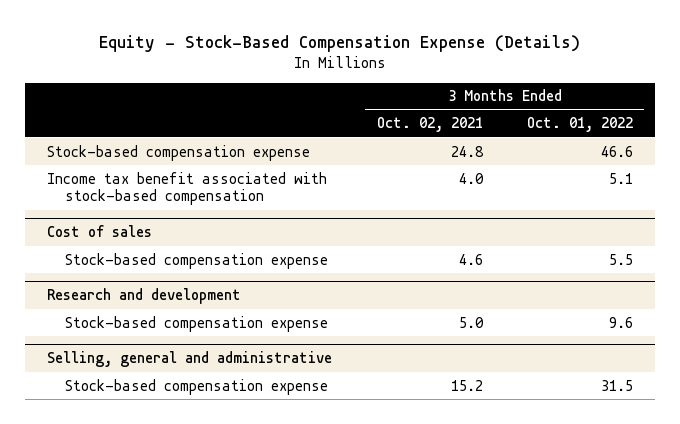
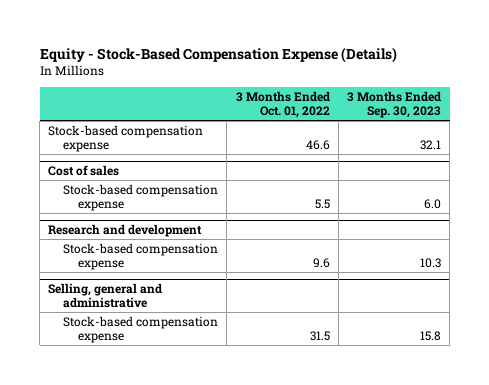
[376,117,483,133] Oct. 02, 2021 -> none
none -> [346,90,441,119] 3 Months Ended Sep. 30, 2023
[47,171,328,206] Income tax benefit associated with stock-based compensation -> none

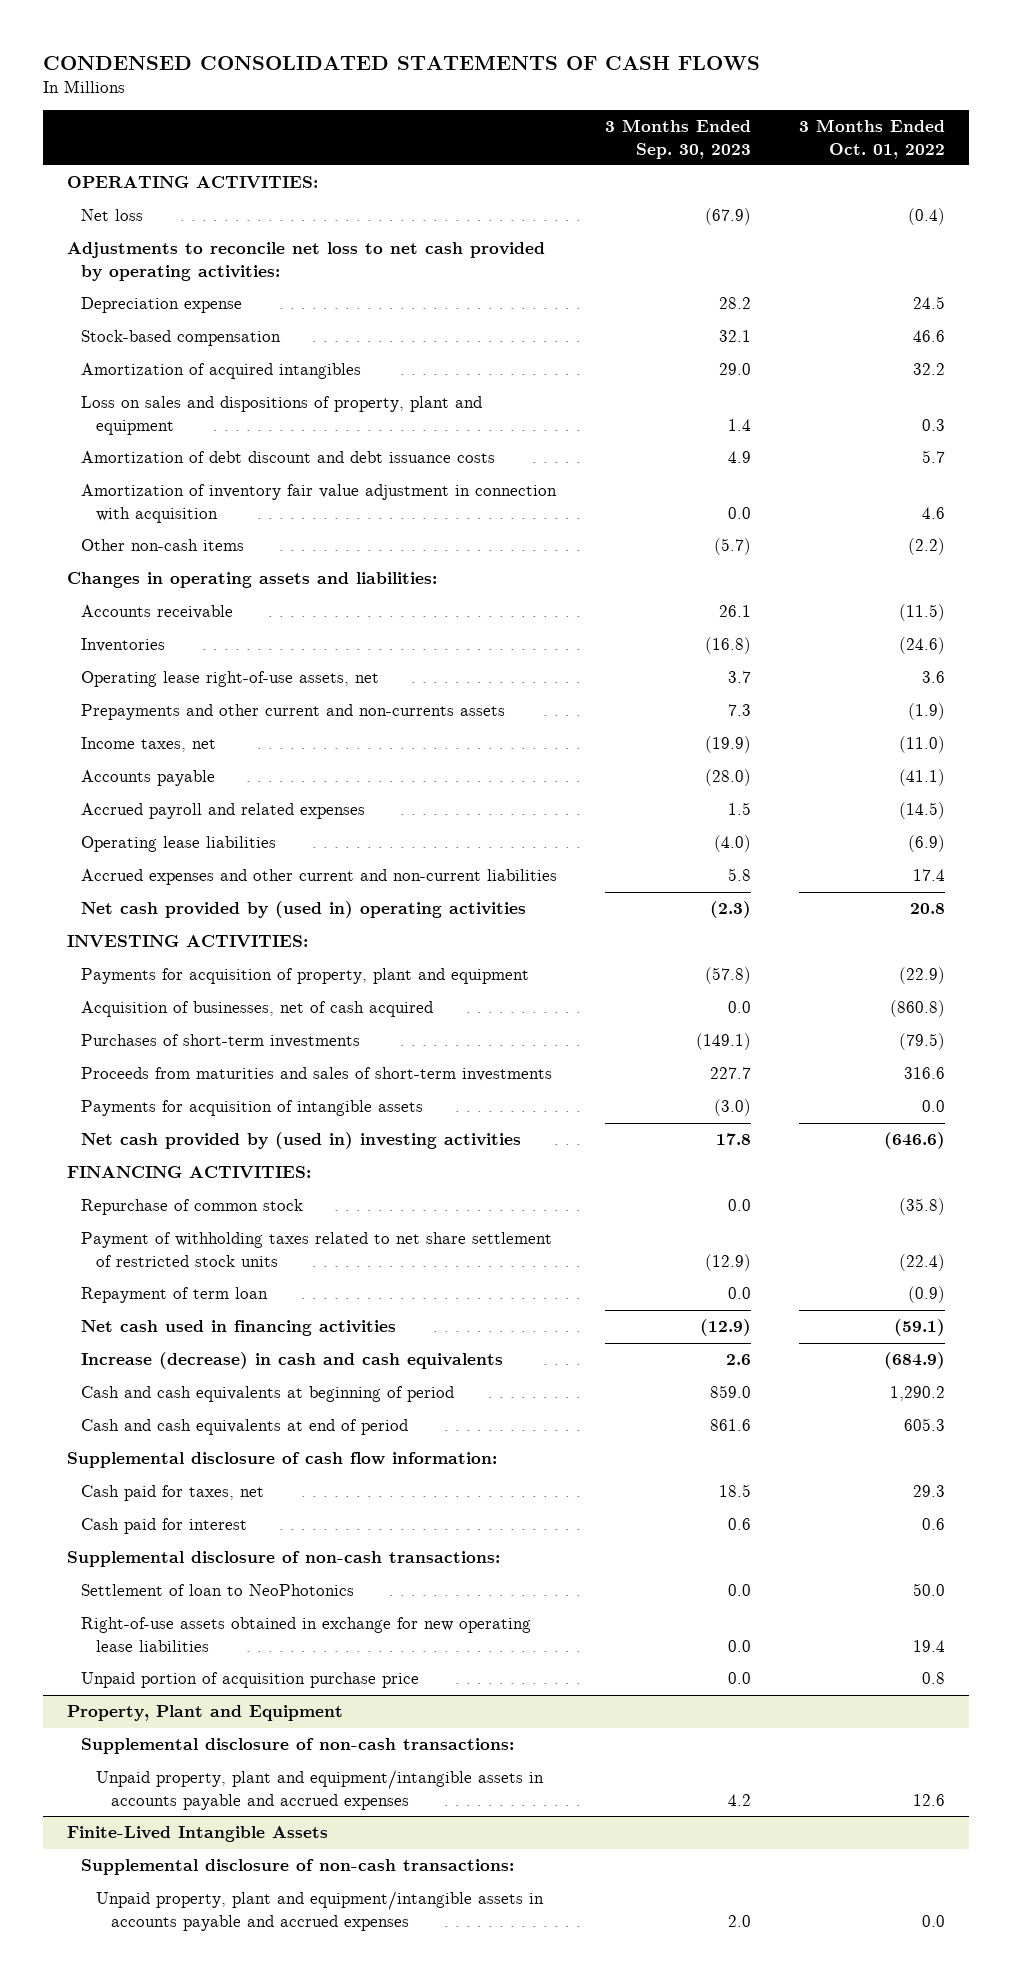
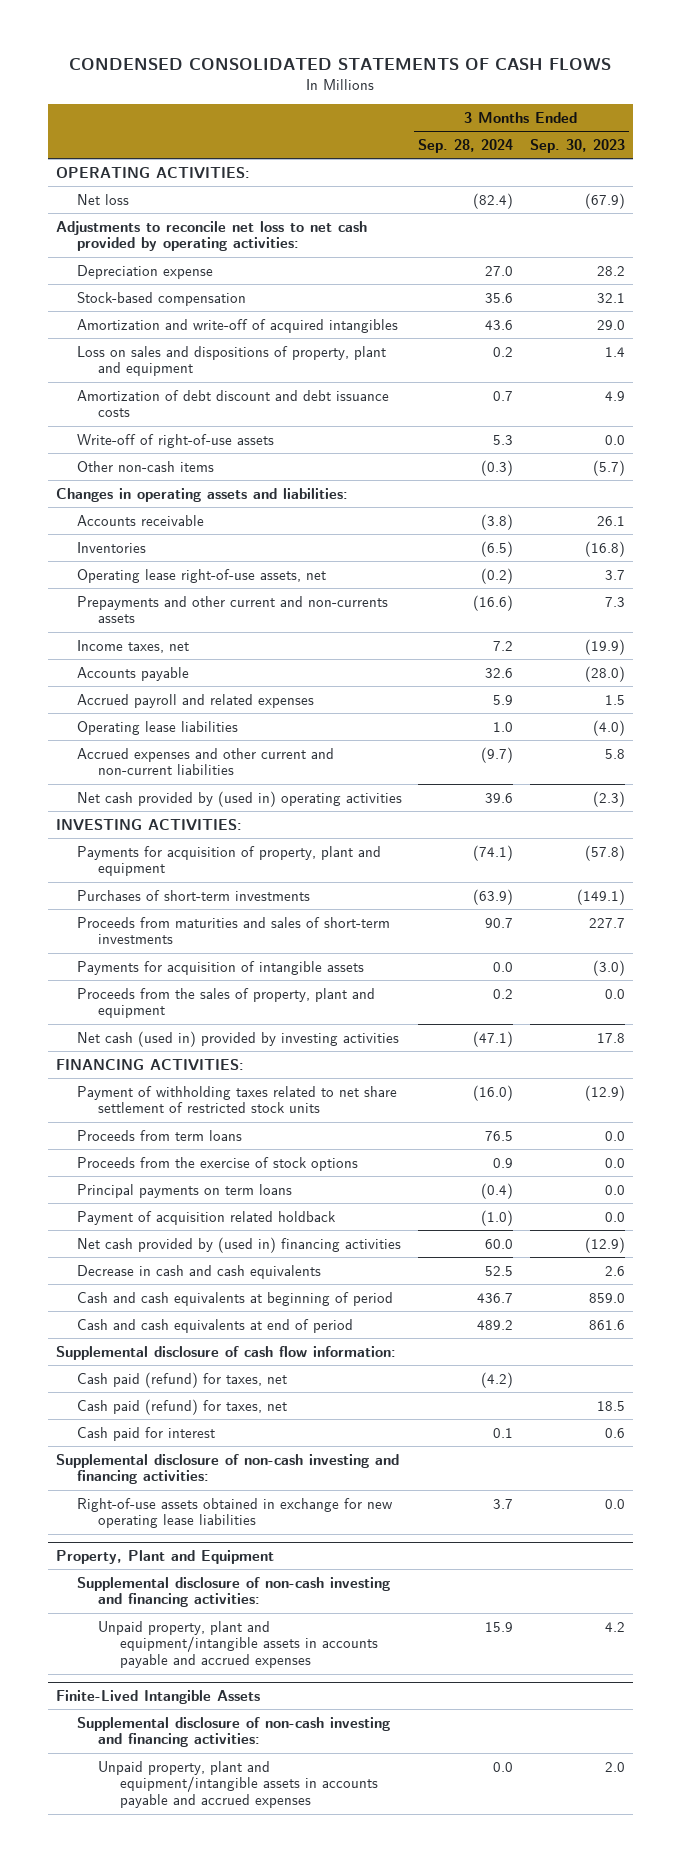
[798,119,945,159] 3 Months Ended Oct. 01, 2022 -> none
none -> [418,138,514,153] Sep. 28, 2024
[81,363,362,380] Amortization of acquired intangibles -> [77,318,399,333] Amortization and write-off of acquired intangibles
[81,484,558,523] Amortization of inventory fair value adjustment in connection with acquisition -> none
none -> [77,433,275,448] Write-off of right-of-use assets
[81,1001,434,1018] Acquisition of businesses, net of cash acquired -> none
none -> [77,987,376,1019] Proceeds from the sales of property, plant and equipment
[81,1132,522,1150] Net cash provided by (used in) investing activities -> [77,1030,400,1047] Net cash (used in) provided by investing activities
[81,1199,304,1216] Repurchase of common stock -> none
none -> [77,1129,243,1141] Proceeds from term loans
none -> [77,1156,359,1171] Proceeds from the exercise of stock options
[81,1287,269,1304] Repayment of term loan -> [77,1183,293,1198] Principal payments on term loans
none -> [77,1210,337,1225] Payment of acquisition related holdback
[81,1320,397,1337] Net cash used in financing activities -> [77,1236,402,1253] Net cash provided by (used in) financing activities
[81,1352,504,1370] Increase (decrease) in cash and cash equivalents -> [77,1264,322,1279] Decrease in cash and cash equivalents
none -> [77,1371,288,1388] Cash paid (refund) for taxes, net
[81,1485,265,1502] Cash paid for taxes, net -> [77,1398,288,1415] Cash paid (refund) for taxes, net
[81,1584,355,1597] Settlement of loan to NeoPhotonics -> none
[66,1551,500,1568] Supplemental disclosure of non-cash transactions: -> [55,1453,399,1485] Supplemental disclosure of non-cash investing and financing activities:
[81,1672,420,1689] Unpaid portion of acquisition purchase price -> none
[81,1738,515,1755] Supplemental disclosure of non-cash transactions: -> [77,1576,391,1608] Supplemental disclosure of non-cash investing and financing activities:
[81,1859,515,1876] Supplemental disclosure of non-cash transactions: -> [77,1716,391,1748] Supplemental disclosure of non-cash investing and financing activities:

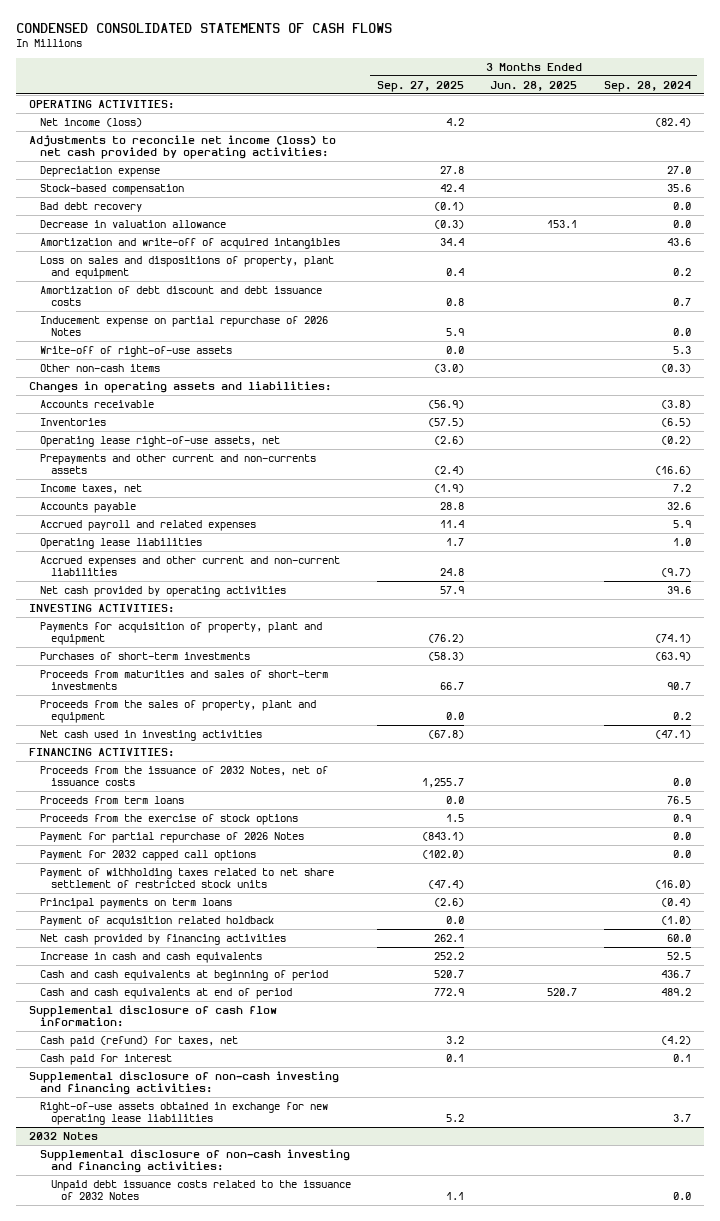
[529,138,625,153] Sep. 30, 2023 -> none
none -> [377,80,465,92] Sep. 27, 2025
none -> [490,80,578,91] Jun. 28, 2025
[77,193,130,205] Net loss -> [40,117,143,127] Net income (loss)
[55,220,367,252] Adjustments to reconcile net loss to net cash provided by operating activities: -> [29,134,337,160] Adjustments to reconcile net income (loss) to net cash provided by operating activities:
none -> [40,201,143,212] Bad debt recovery
none -> [40,219,227,228] Decrease in valuation allowance
none -> [40,315,329,337] Inducement expense on partial repurchase of 2026 Notes
[77,790,403,807] Net cash provided by (used in) operating activities -> [40,585,287,597] Net cash provided by operating activities
[77,960,365,975] Payments for acquisition of intangible assets -> none
[77,1030,400,1047] Net cash (used in) provided by investing activities -> [40,729,263,741] Net cash used in investing activities
none -> [40,765,329,787] Proceeds from the issuance of 2032 Notes, net of issuance costs
none -> [40,831,305,843] Payment for partial repurchase of 2026 Notes
none -> [40,849,257,861] Payment for 2032 capped call options
[77,1085,398,1114] Payment of withholding taxes related to net share settlement of restricted stock units -> [40,867,335,889] Payment of withholding taxes related to net share settlement of restricted stock units
[77,1236,402,1253] Net cash provided by (used in) financing activities -> [40,933,287,945] Net cash provided by financing activities
[77,1264,322,1279] Decrease in cash and cash equivalents -> [40,951,263,963] Increase in cash and cash equivalents
[77,1398,288,1415] Cash paid (refund) for taxes, net -> none
[55,1549,274,1564] Property, Plant and Equipment -> none
[77,1576,391,1608] Supplemental disclosure of non-cash investing and financing activities: -> none
[98,1620,378,1669] Unpaid property, plant and equipment/intangible assets in accounts payable and accrued expenses -> none
[55,1689,260,1704] Finite-Lived Intangible Assets -> none
none -> [29,1131,99,1140] 2032 Notes
[98,1760,378,1809] Unpaid property, plant and equipment/intangible assets in accounts payable and accrued expenses -> none
none -> [50,1179,351,1201] Unpaid debt issuance costs related to the issuance of 2032 Notes

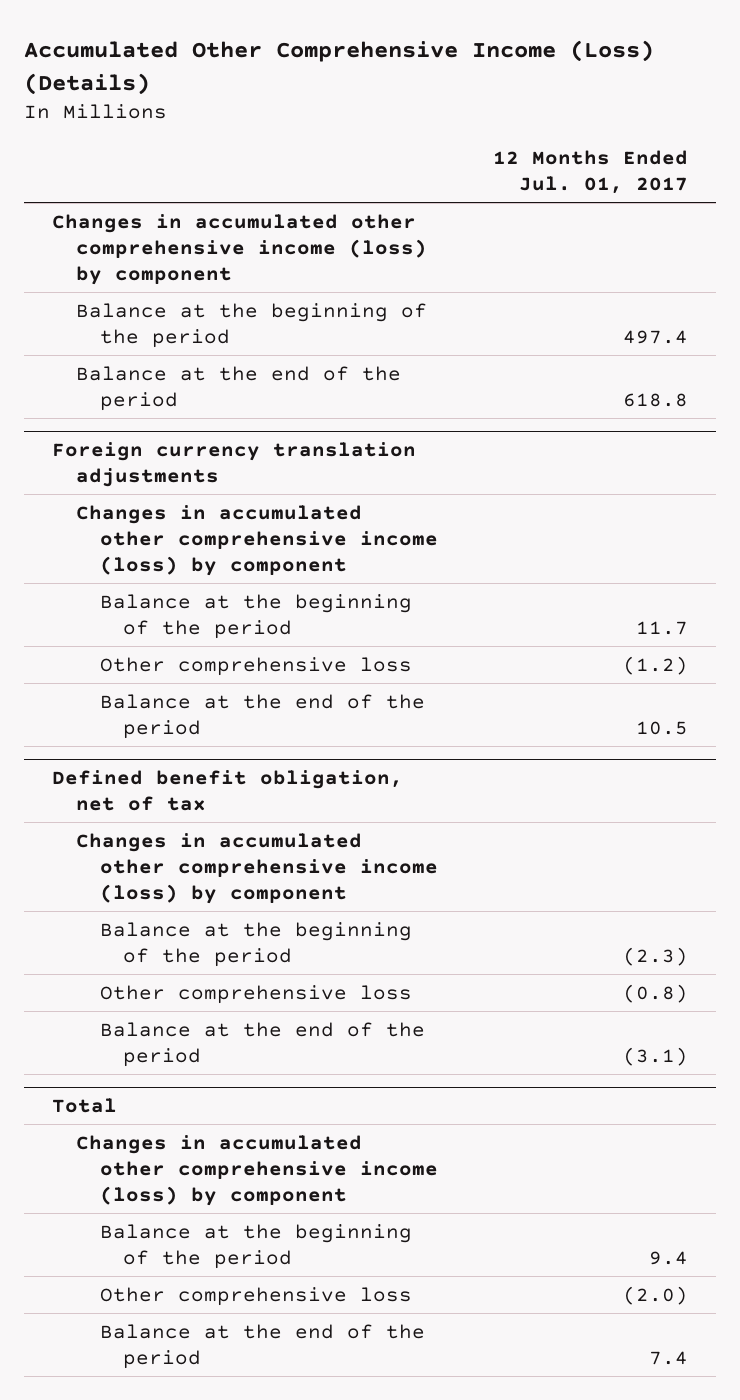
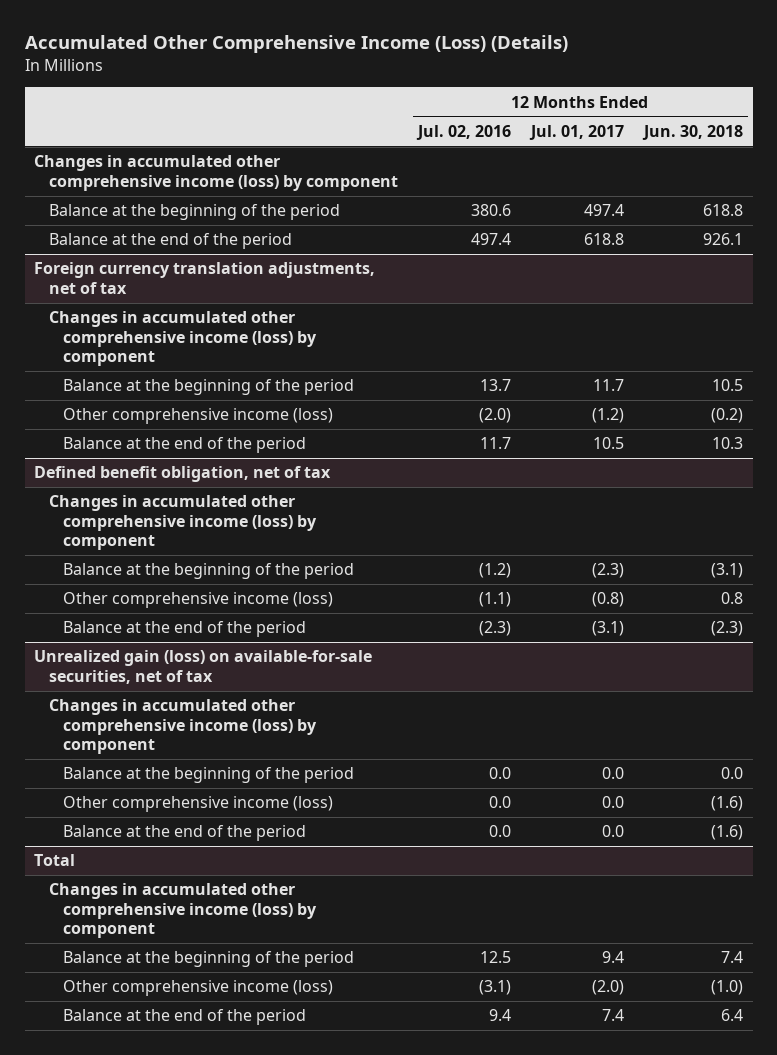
none -> [415,124,511,140] Jul. 02, 2016
none -> [641,124,743,140] Jun. 30, 2018
[51,441,416,487] Foreign currency translation adjustments -> [34,262,376,294] Foreign currency translation adjustments, net of tax
[99,656,412,676] Other comprehensive loss -> [63,408,334,425] Other comprehensive income (loss)
[99,984,412,1004] Other comprehensive loss -> [63,592,334,609] Other comprehensive income (loss)
none -> [34,650,373,684] Unrealized gain (loss) on available-for-sale securities, net of tax
none -> [48,699,318,754] Changes in accumulated other comprehensive income (loss) by component
none -> [63,767,355,784] Balance at the beginning of the period
none -> [63,796,334,813] Other comprehensive income (loss)
none -> [63,825,307,842] Balance at the end of the period
[99,1286,412,1306] Other comprehensive loss -> [63,980,334,997] Other comprehensive income (loss)

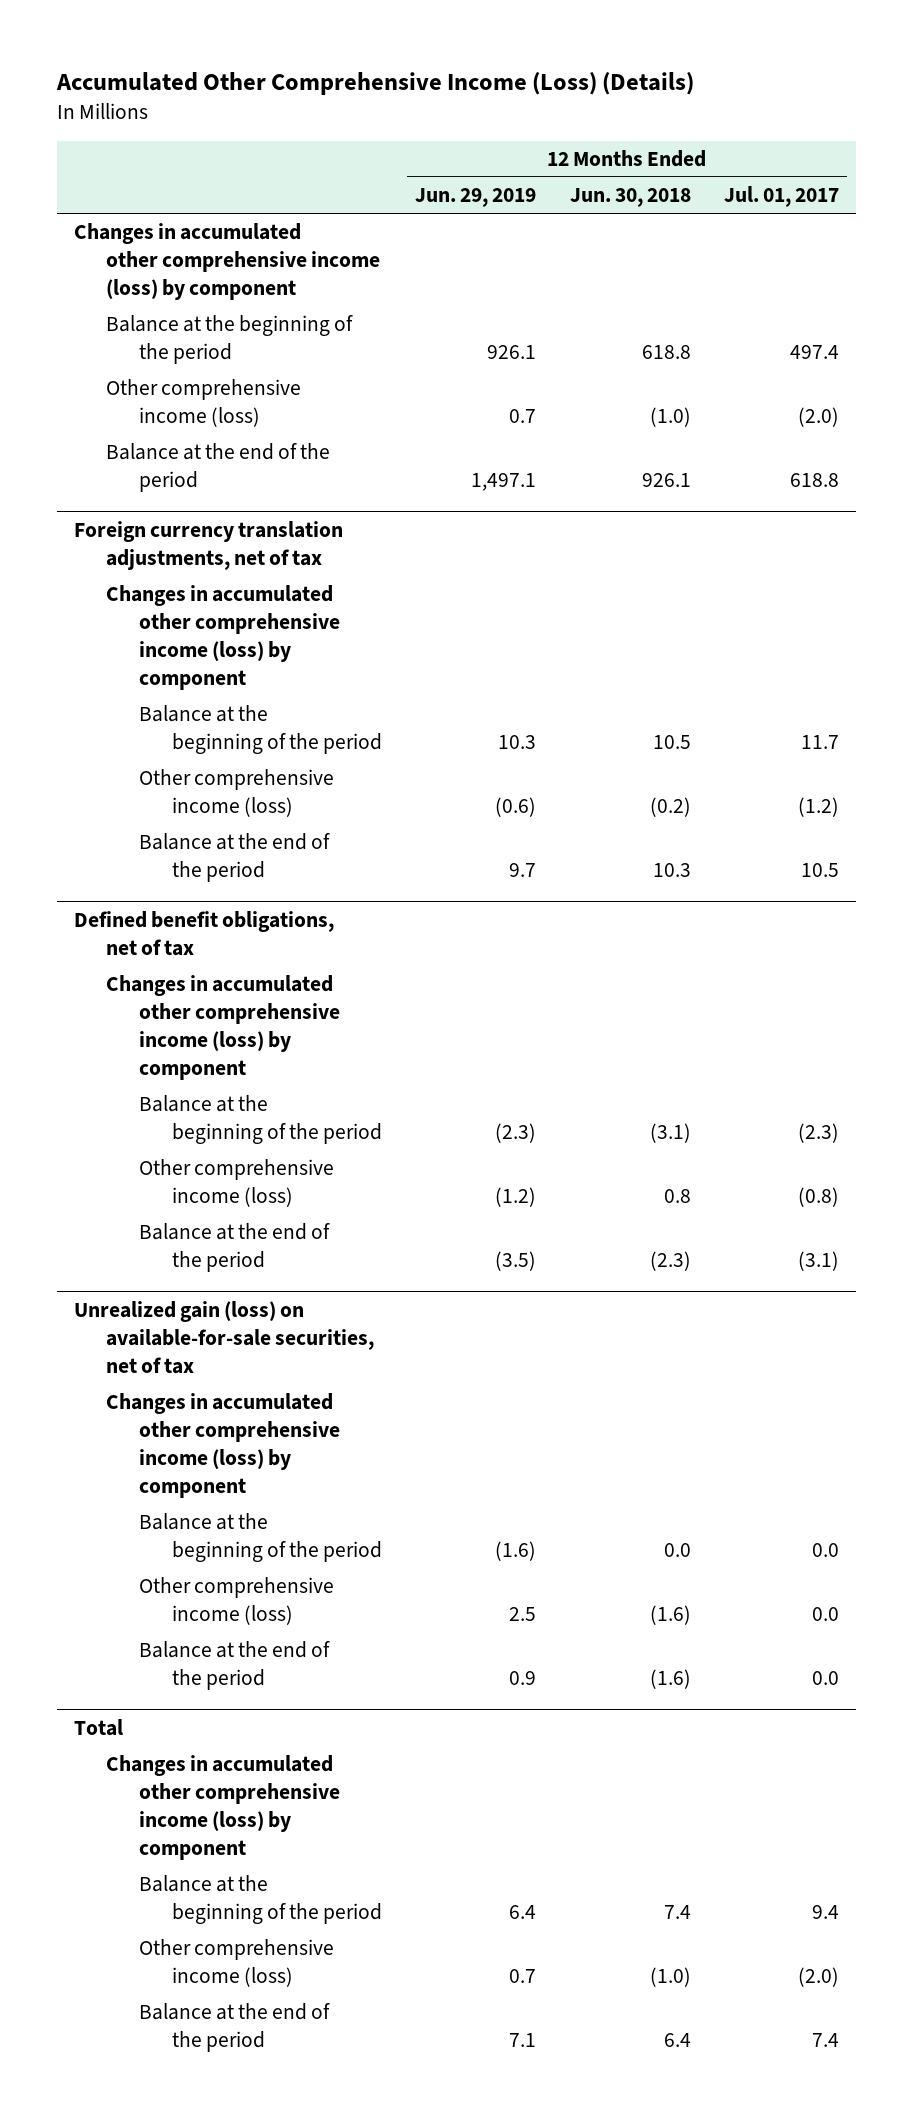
[415,124,511,140] Jul. 02, 2016 -> none
none -> [415,188,537,208] Jun. 29, 2019
none -> [106,379,302,428] Other comprehensive income (loss)
[34,466,332,483] Defined benefit obligation, net of tax -> [73,911,334,956] Defined benefit obligations, net of tax

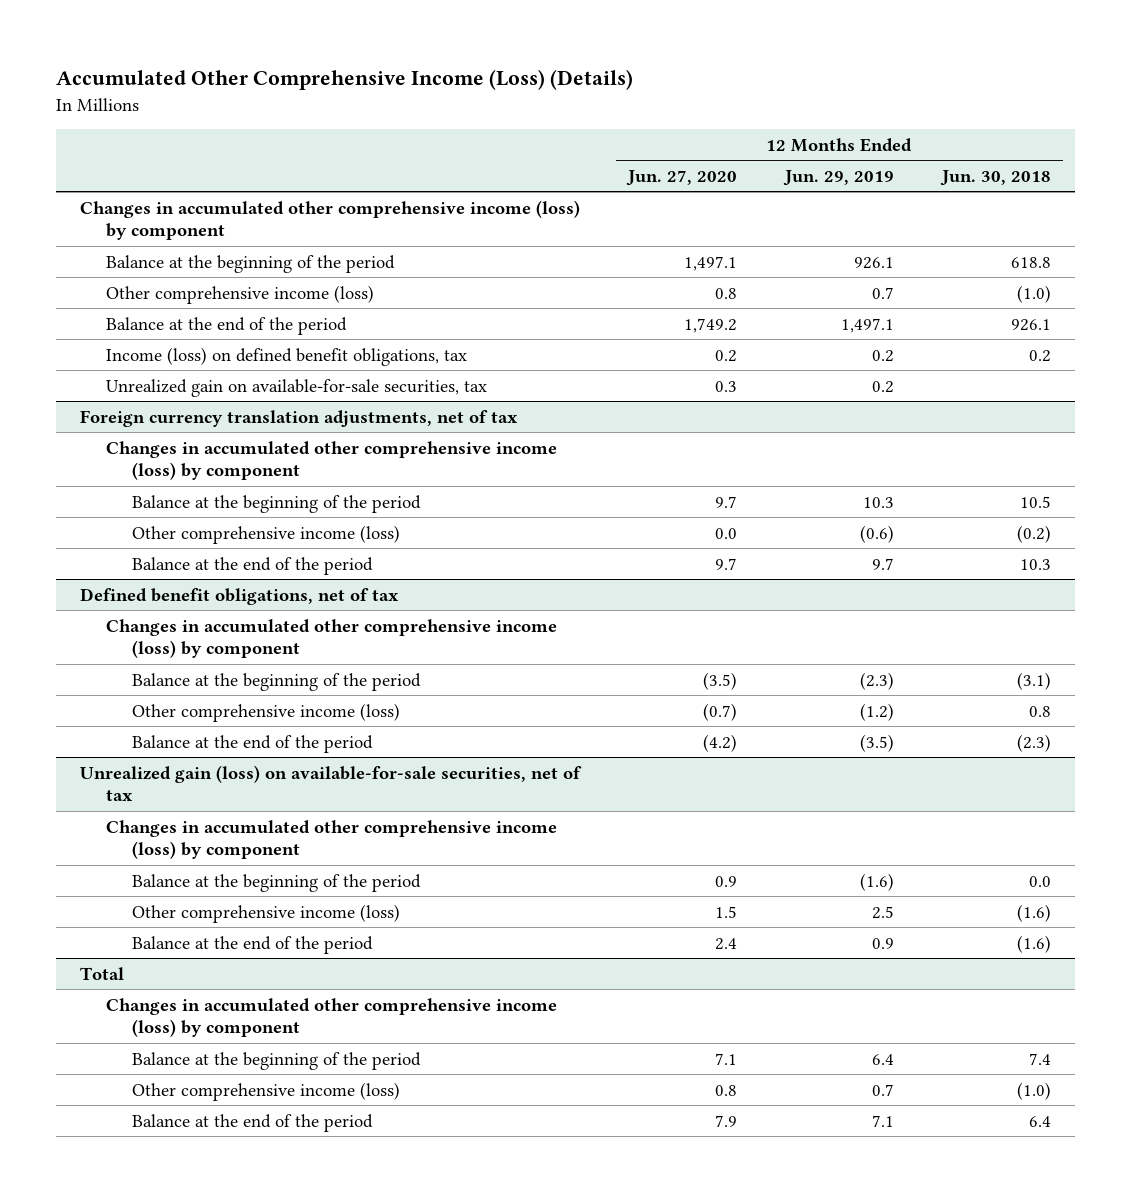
[724,186,840,208] Jul. 01, 2017 -> none
none -> [626,169,738,186] Jun. 27, 2020
none -> [106,346,468,366] Income (loss) on defined benefit obligations, tax
none -> [106,378,488,397] Unrealized gain on available-for-sale securities, tax

